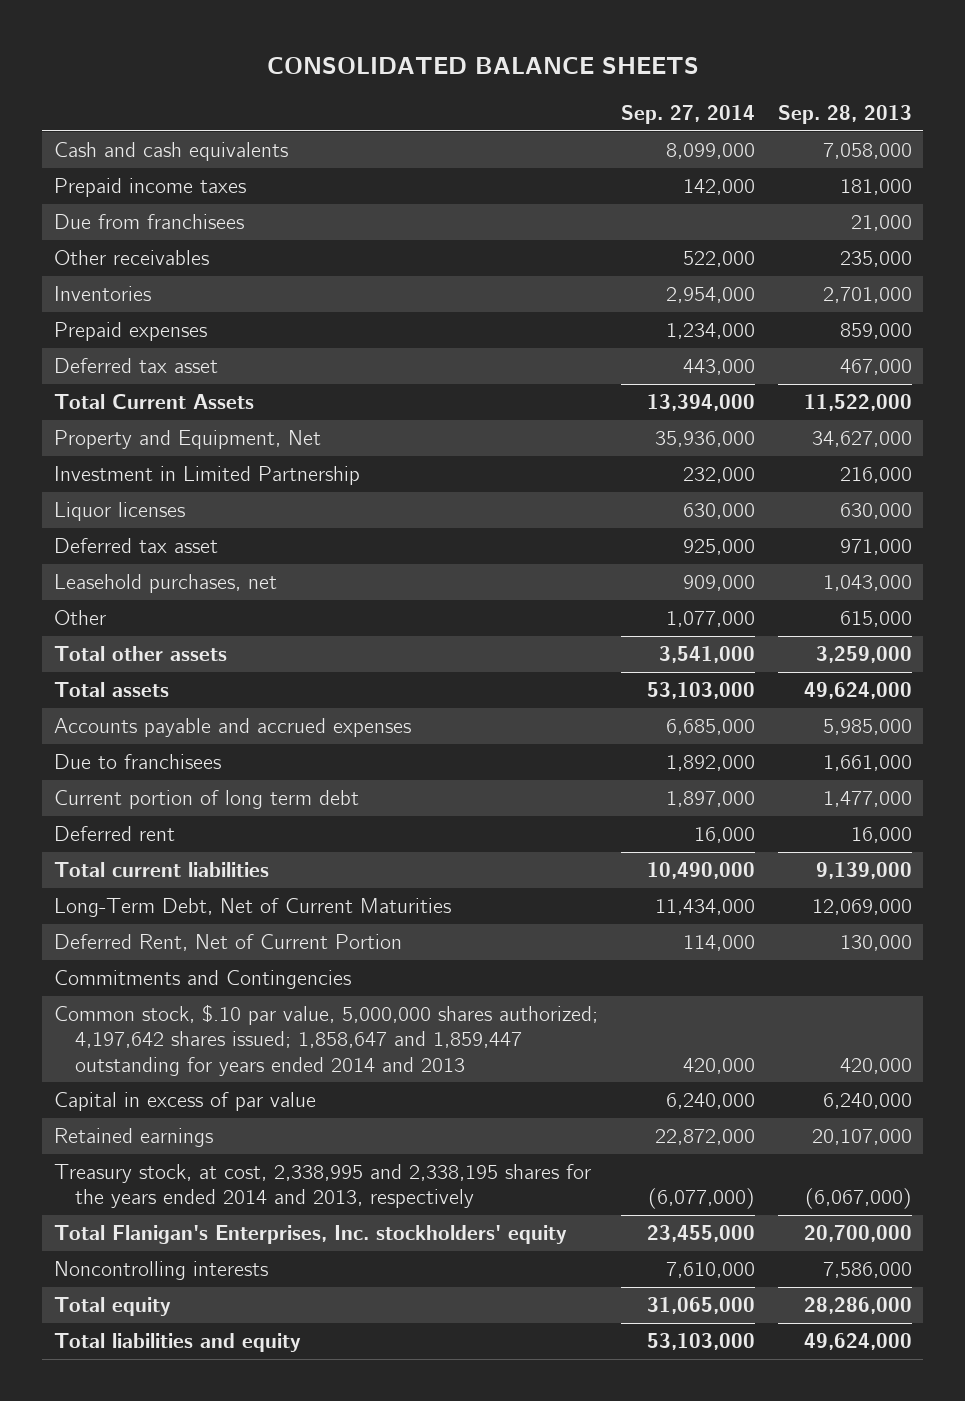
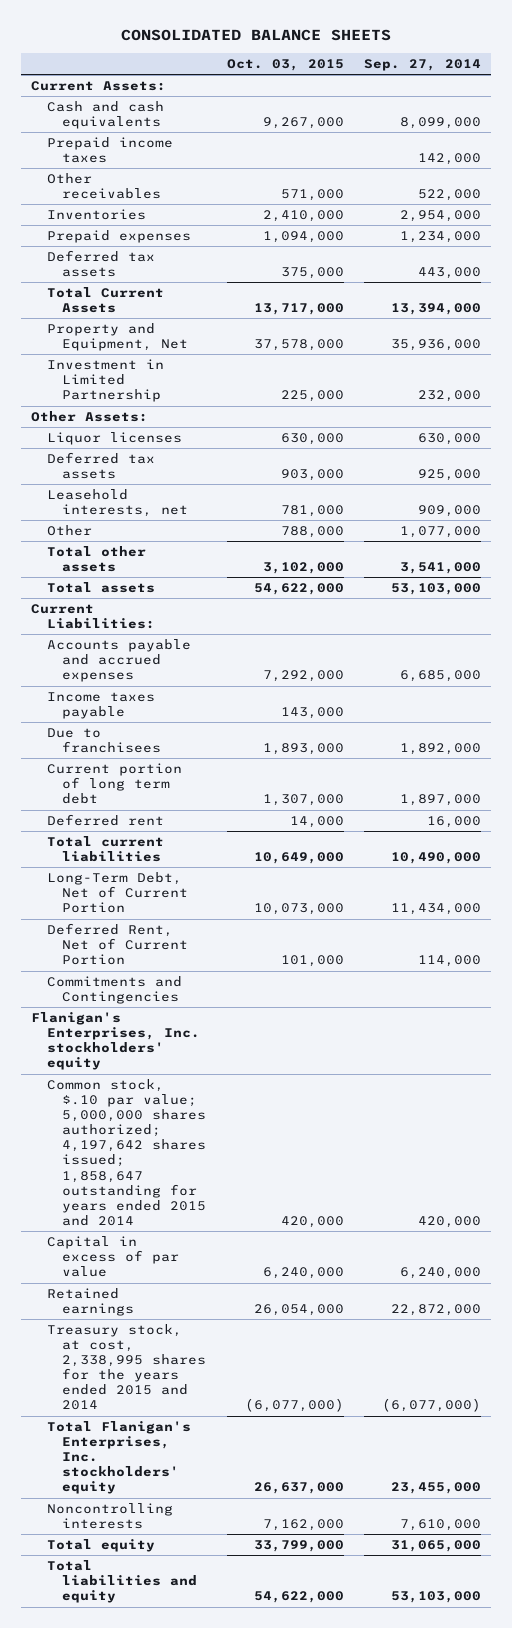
[777,104,912,124] Sep. 28, 2013 -> none
none -> [226,58,344,71] Oct. 03, 2015
none -> [31,81,167,92] Current Assets:
[53,214,244,230] Due from franchisees -> none
[53,358,218,374] Deferred tax asset -> [46,250,155,278] Deferred tax assets
none -> [31,411,149,423] Other Assets:
[53,538,218,554] Deferred tax asset -> [46,452,155,480] Deferred tax assets
[53,574,277,594] Leasehold purchases, net -> [46,489,189,518] Leasehold interests, net
none -> [31,604,155,630] Current Liabilities:
none -> [46,692,155,720] Income taxes payable
[53,898,451,918] Long-Term Debt, Net of Current Maturities -> [46,872,189,914] Long-Term Debt, Net of Current Portion
none -> [31,1012,200,1071] Flanigan's Enterprises, Inc. stockholders' equity
[53,1004,598,1076] Common stock, $.10 par value, 5,000,000 shares authorized; 4,197,642 shares issued; 1,858,647 and 1,859,447 outstanding for years ended 2014 and 2013 -> [46,1079,207,1226] Common stock, $.10 par value; 5,000,000 shares authorized; 4,197,642 shares issued; 1,858,647 outstanding for years ended 2015 and 2014
[53,1164,591,1209] Treasury stock, at cost, 2,338,995 and 2,338,195 shares for the years ended 2014 and 2013, respectively -> [46,1324,207,1411] Treasury stock, at cost, 2,338,995 shares for the years ended 2015 and 2014

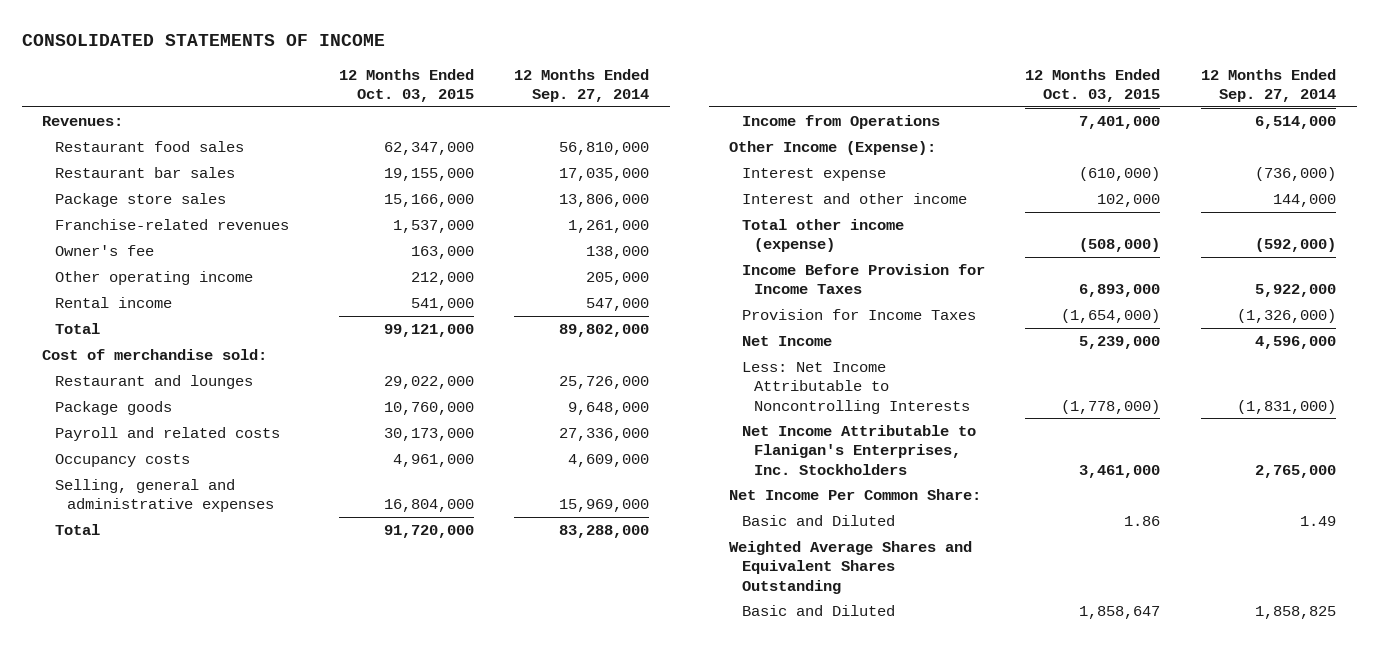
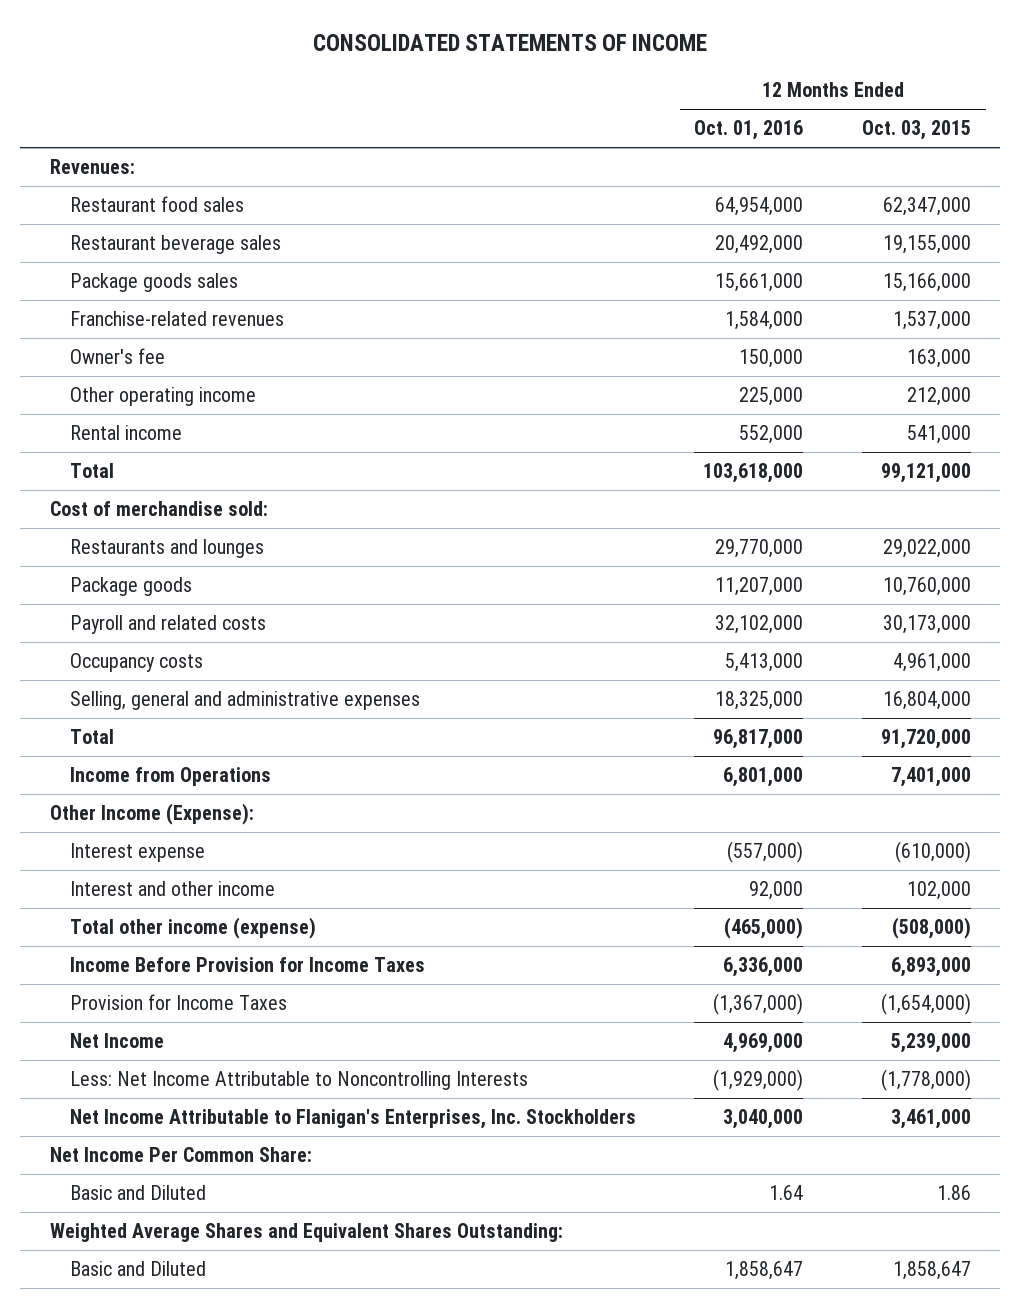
[514,68,650,102] 12 Months Ended Sep. 27, 2014 -> none
none -> [694,120,804,141] Oct. 01, 2016
[54,166,235,178] Restaurant bar sales -> [69,235,281,255] Restaurant beverage sales
[54,192,226,207] Package store sales -> [69,273,238,293] Package goods sales
[54,374,253,389] Restaurant and lounges -> [69,539,264,559] Restaurants and lounges
[729,540,973,594] Weighted Average Shares and Equivalent Shares Outstanding -> [49,1223,563,1243] Weighted Average Shares and Equivalent Shares Outstanding:

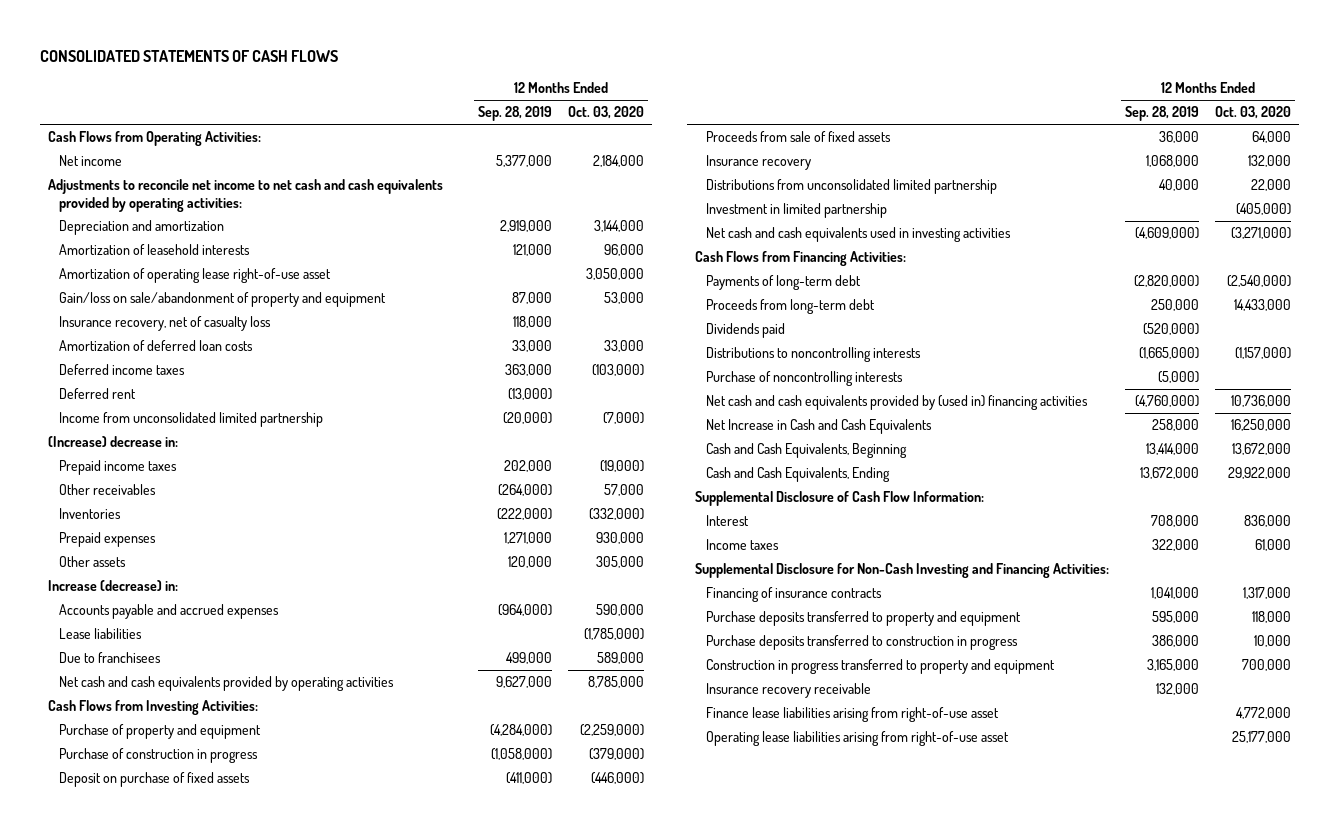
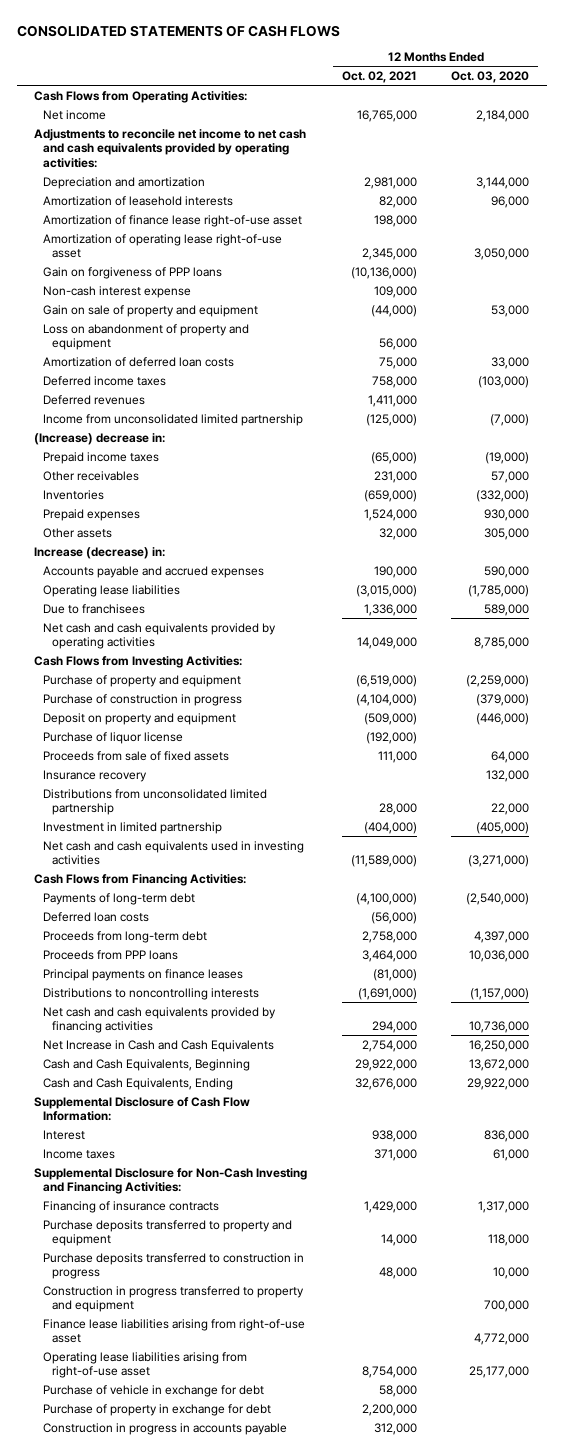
[478,106,553,122] Sep. 28, 2019 -> none
none -> [341,71,417,84] Oct. 02, 2021
none -> [43,214,303,227] Amortization of finance lease right-of-use asset
[59,316,272,332] Insurance recovery, net of casualty loss -> none
none -> [43,266,223,279] Gain on forgiveness of PPP loans
none -> [43,285,192,298] Non-cash interest expense
[59,292,387,308] Gain/loss on sale/abandonment of property and equipment -> [43,304,259,317] Gain on sale of property and equipment
none -> [43,323,250,351] Loss on abandonment of property and equipment
[59,388,137,400] Deferred rent -> [43,394,146,405] Deferred revenues
[59,628,143,640] Lease liabilities -> [43,584,181,597] Operating lease liabilities
[59,772,251,788] Deposit on purchase of fixed assets -> [43,712,237,725] Deposit on property and equipment
none -> [43,731,184,744] Purchase of liquor license
[706,323,786,339] Dividends paid -> none
none -> [43,911,150,922] Deferred loan costs
[1233,299,1291,312] 14,433,000 -> [474,930,530,943] 4,397,000
none -> [43,949,179,960] Proceeds from PPP loans
none -> [43,968,244,981] Principal payments on finance leases
[706,371,904,387] Purchase of noncontrolling interests -> none
[706,395,1089,411] Net cash and cash equivalents provided by (used in) financing activities -> [43,1006,277,1034] Net cash and cash equivalents provided by financing activities
[706,683,872,699] Insurance recovery receivable -> none
none -> [43,1384,265,1397] Purchase of vehicle in exchange for debt
none -> [43,1403,272,1416] Purchase of property in exchange for debt
none -> [43,1422,288,1435] Construction in progress in accounts payable

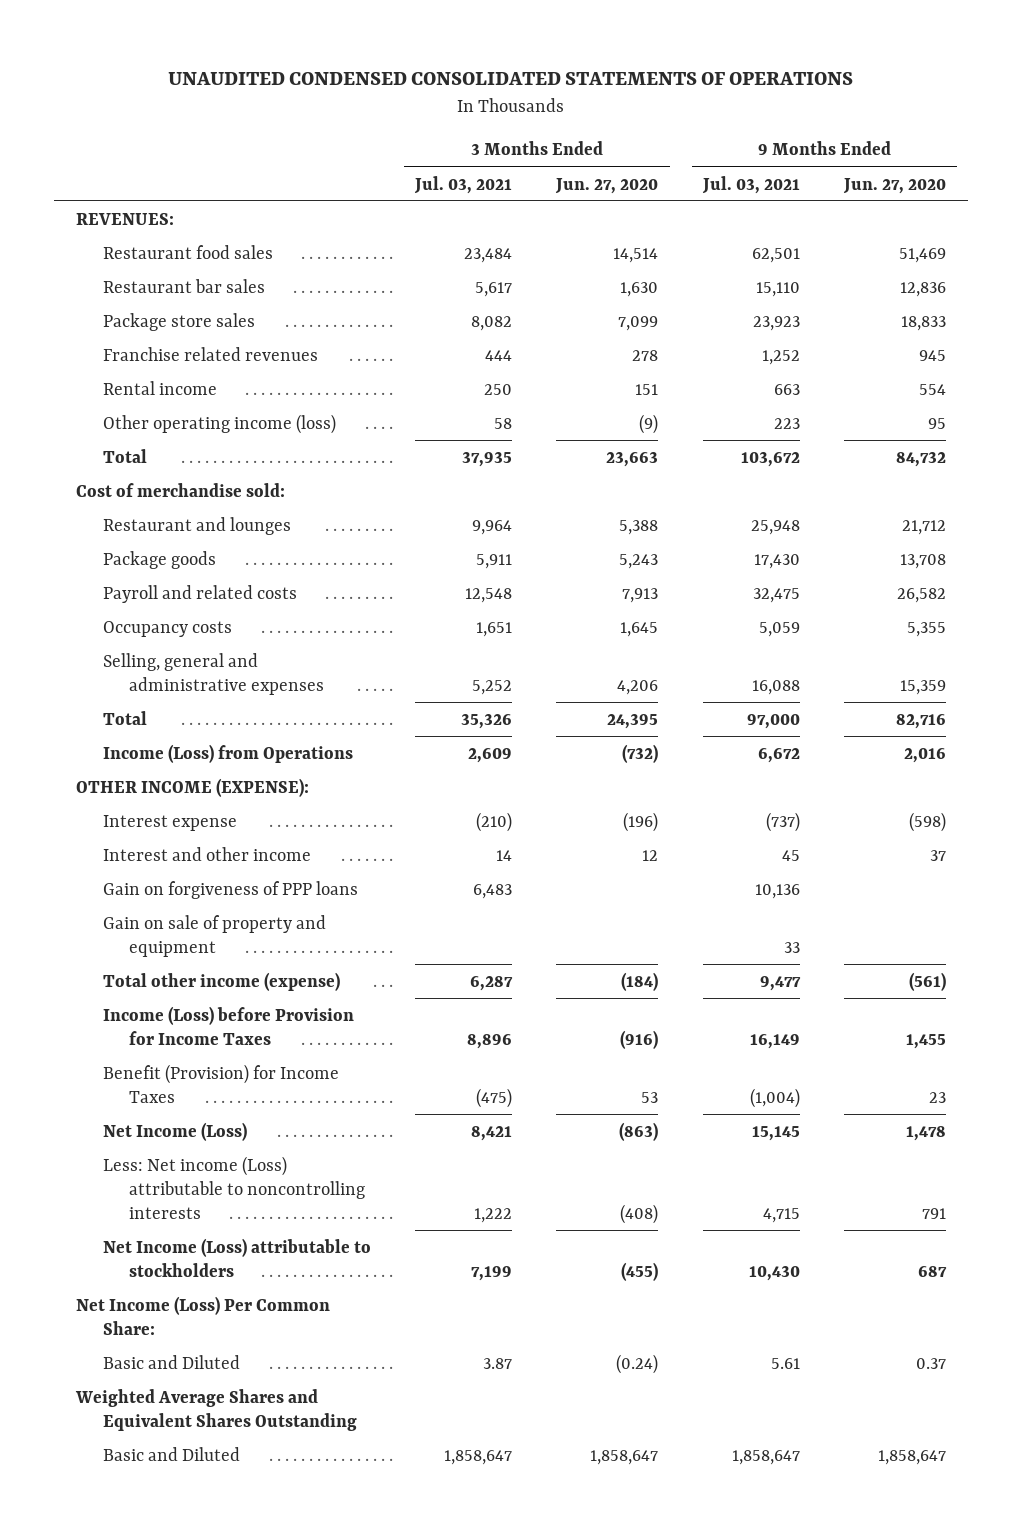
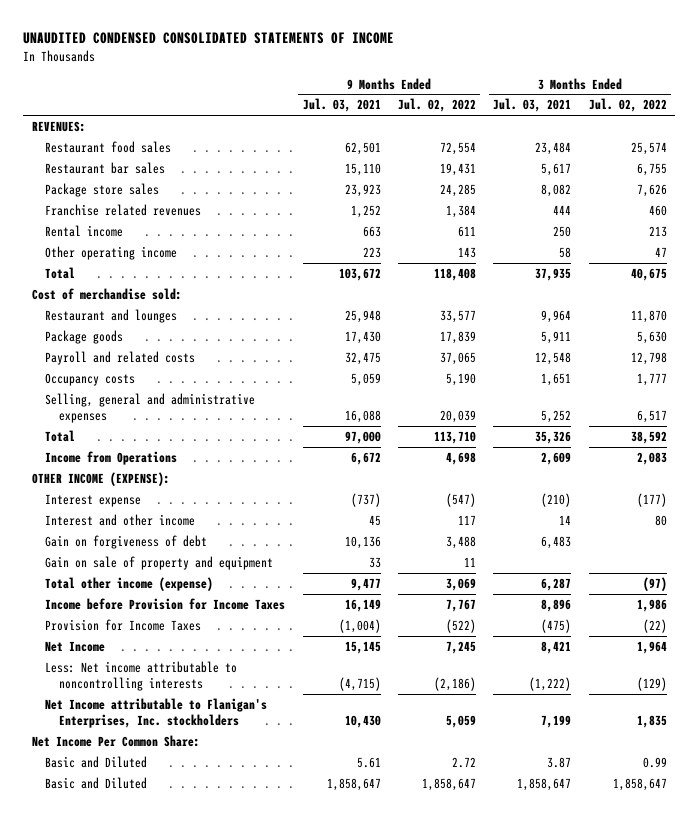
[168,72,854,86] UNAUDITED CONDENSED CONSOLIDATED STATEMENTS OF OPERATIONS -> [23,32,395,45] UNAUDITED CONDENSED CONSOLIDATED STATEMENTS OF INCOME
[555,177,659,194] Jun. 27, 2020 -> none
[843,177,947,194] Jun. 27, 2020 -> none
none -> [398,98,477,113] Jul. 02, 2022
none -> [588,98,667,113] Jul. 02, 2022
[102,413,336,434] Other operating income (loss) -> [45,245,178,260] Other operating income
[102,743,353,763] Income (Loss) from Operations -> [45,450,178,465] Income from Operations
[102,880,358,899] Gain on forgiveness of PPP loans -> [45,534,208,549] Gain on forgiveness of debt
[102,1005,354,1045] Income (Loss) before Provision for Income Taxes -> [45,597,286,610] Income before Provision for Income Taxes
[102,1063,339,1103] Benefit (Provision) for Income Taxes -> [45,618,202,631] Provision for Income Taxes
[102,1121,247,1141] Net Income (Loss) -> [45,640,106,652] Net Income
[102,1155,366,1219] Less: Net income (Loss) attributable to noncontrolling interests -> [45,660,238,692] Less: Net income attributable to noncontrolling interests
[474,1207,513,1223] 1,222 -> [529,677,572,692] (1,222)
[762,1207,800,1223] 4,715 -> [338,677,381,692] (4,715)
[102,1237,371,1277] Net Income (Loss) attributable to stockholders -> [45,697,268,729] Net Income attributable to Flanigan's Enterprises, Inc. stockholders
[75,1295,330,1335] Net Income (Loss) Per Common Share: -> [31,734,200,747] Net Income Per Common Share:
[74,1388,357,1431] Weighted Average Shares and Equivalent Shares Outstanding -> none

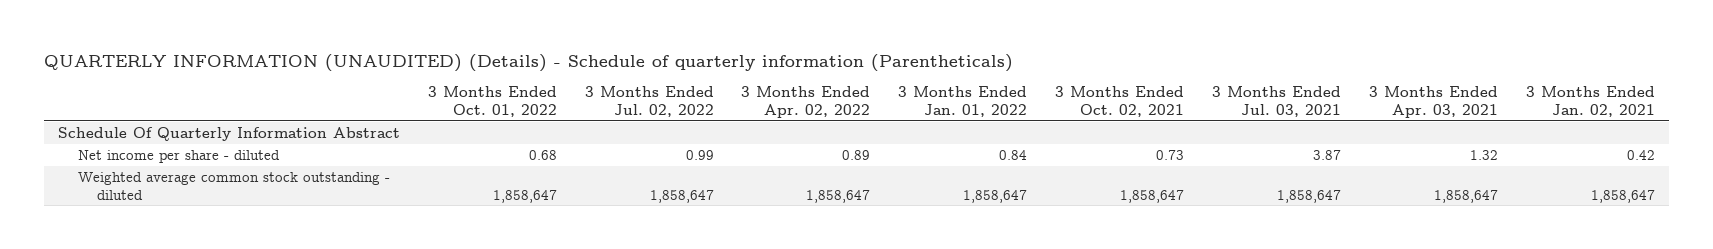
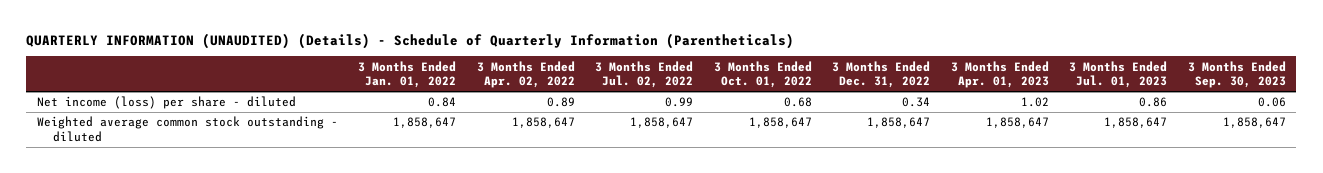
[43,53,1013,72] QUARTERLY INFORMATION (UNAUDITED) (Details) - Schedule of quarterly information (Parentheticals) -> [26,32,795,49] QUARTERLY INFORMATION (UNAUDITED) (Details) - Schedule of Quarterly Information (Parentheticals)
[1055,86,1185,118] 3 Months Ended Oct. 02, 2021 -> none
[1212,86,1342,118] 3 Months Ended Jul. 03, 2021 -> none
[1369,86,1499,119] 3 Months Ended Apr. 03, 2021 -> none
[1526,86,1656,118] 3 Months Ended Jan. 02, 2021 -> none
none -> [832,60,931,89] 3 Months Ended Dec. 31, 2022
none -> [950,60,1049,89] 3 Months Ended Apr. 01, 2023
none -> [1069,60,1168,89] 3 Months Ended Jul. 01, 2023
none -> [1187,60,1286,89] 3 Months Ended Sep. 30, 2023
[57,126,400,141] Schedule Of Quarterly Information Abstract -> none
[77,149,280,163] Net income per share - diluted -> [36,96,296,110] Net income (loss) per share - diluted

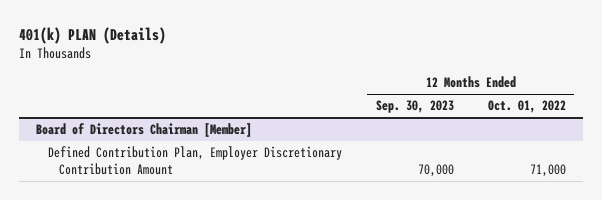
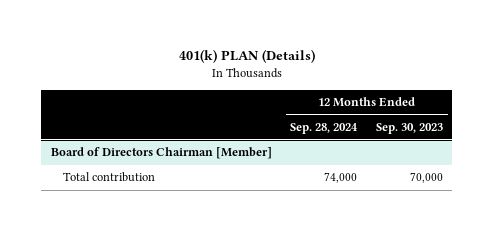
[487,100,566,114] Oct. 01, 2022 -> none
none -> [290,122,359,134] Sep. 28, 2024
[47,146,342,175] Defined Contribution Plan, Employer Discretionary Contribution Amount -> [62,172,155,183] Total contribution

